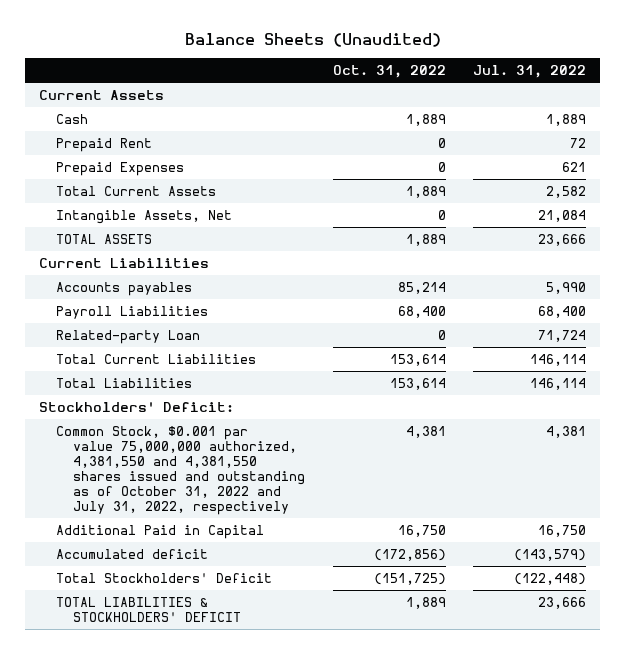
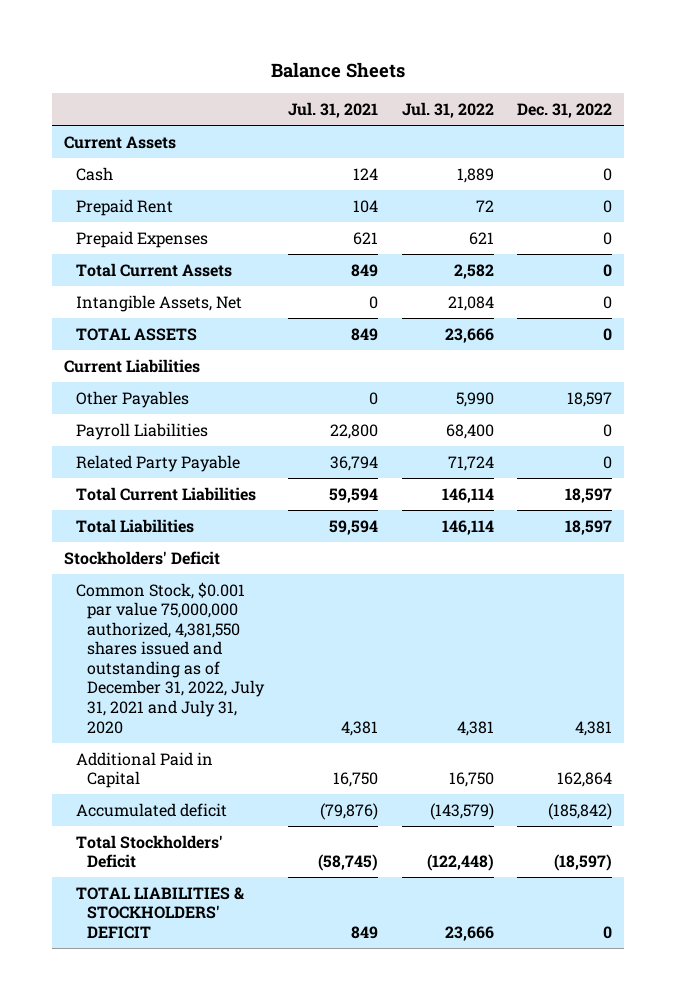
[184,33,441,48] Balance Sheets (Unaudited) -> [271,62,406,79] Balance Sheets
[332,64,446,78] Oct. 31, 2022 -> none
none -> [288,102,379,119] Jul. 31, 2021
none -> [517,103,613,119] Dec. 31, 2022
[55,281,192,296] Accounts payables -> [75,390,189,408] Other Payables
[55,329,200,344] Related-party Loan -> [75,454,240,472] Related Party Payable
[39,401,235,412] Stockholders' Deficit: -> [64,550,221,565] Stockholders' Deficit
[55,425,305,516] Common Stock, $0.001 par value 75,000,000 authorized, 4,381,550 and 4,381,550 shares issued and outstanding as of October 31, 2022 and July 31, 2022, respectively -> [75,581,266,734] Common Stock, $0.001 par value 75,000,000 authorized, 4,381,550 shares issued and outstanding as of December 31, 2022, July 31, 2021 and July 31, 2020

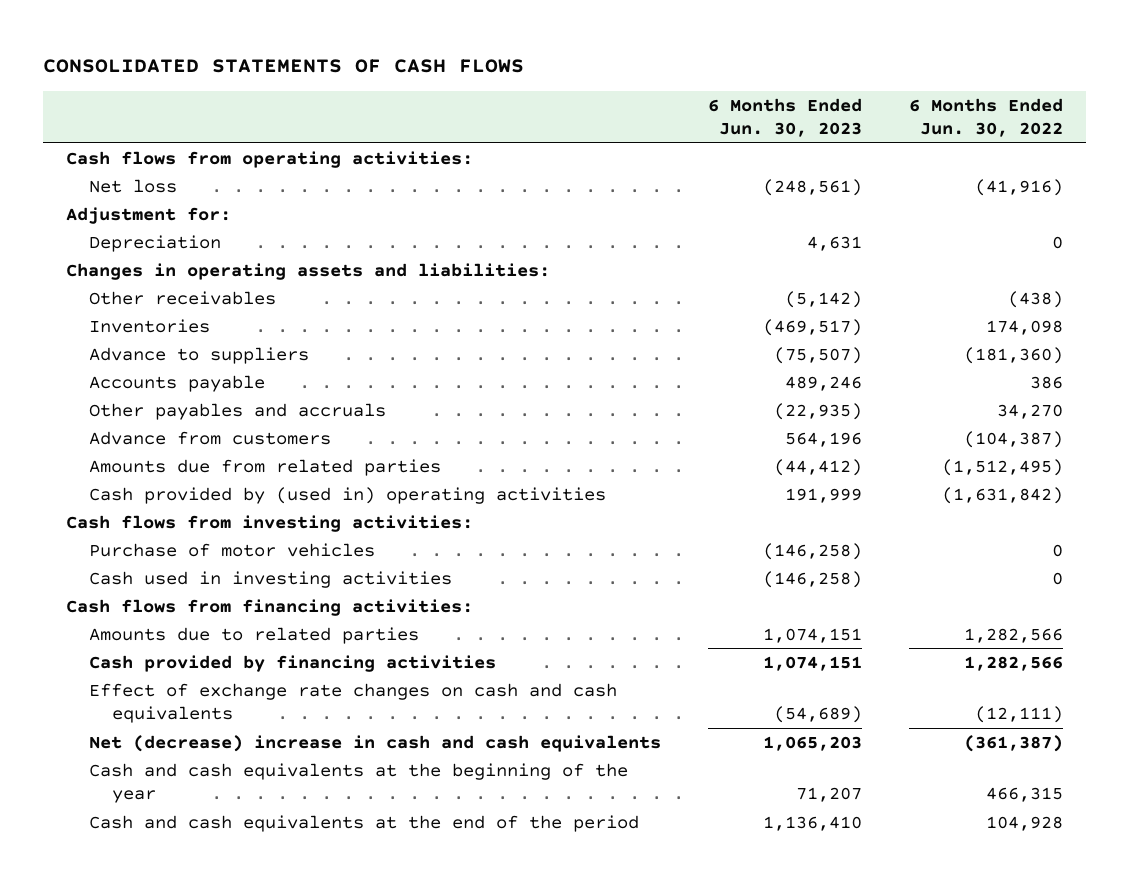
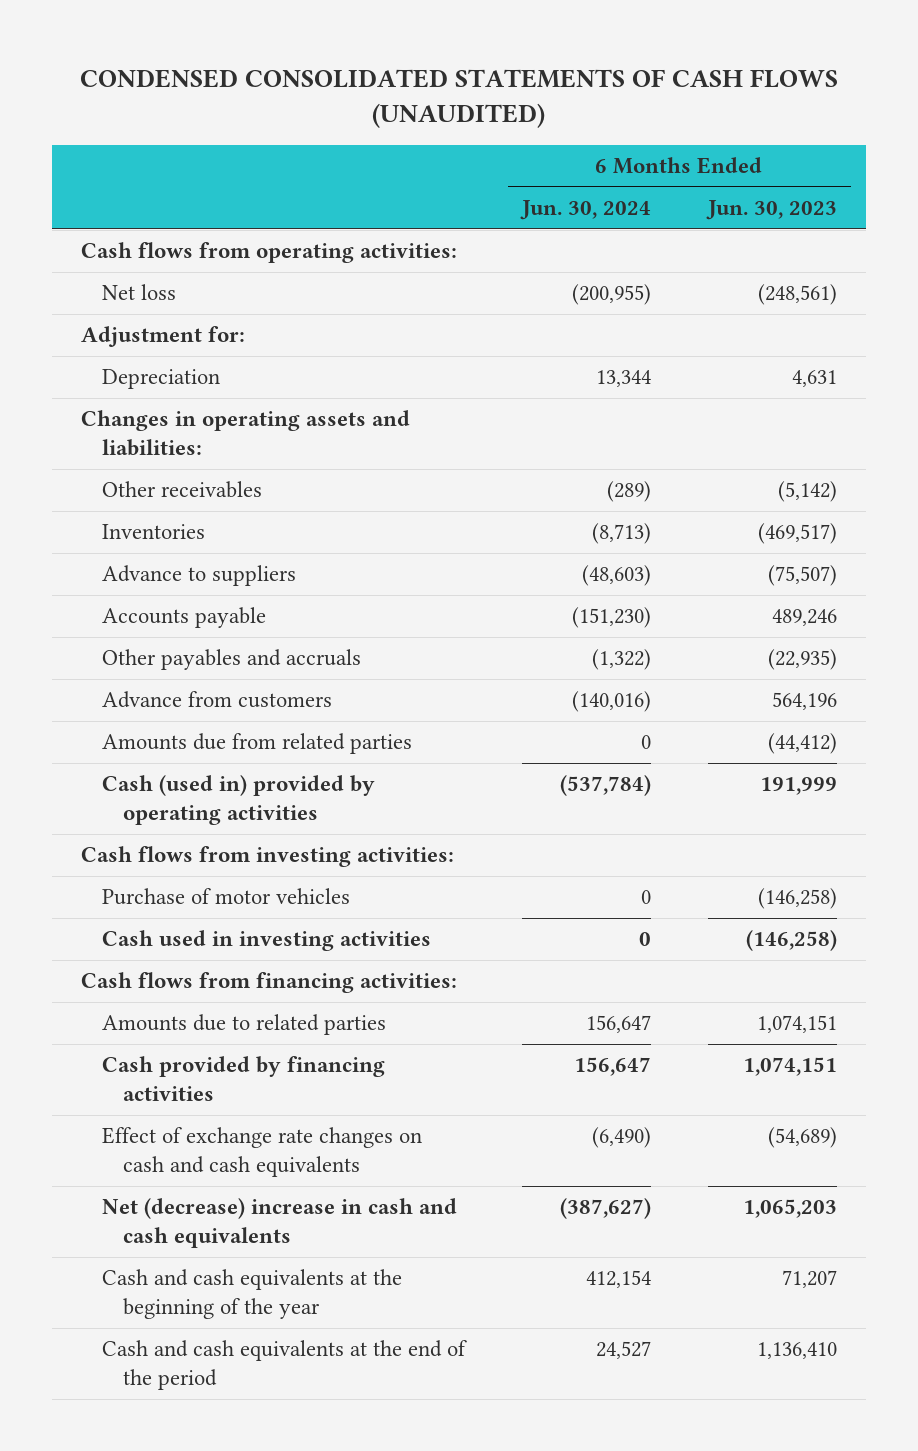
[42,58,524,73] CONSOLIDATED STATEMENTS OF CASH FLOWS -> [79,69,838,129] CONDENSED CONSOLIDATED STATEMENTS OF CASH FLOWS (UNAUDITED)
[908,97,1063,138] 6 Months Ended Jun. 30, 2022 -> none
none -> [519,200,651,221] Jun. 30, 2024
[88,486,606,504] Cash provided by (used in) operating activities -> [101,775,375,825] Cash (used in) provided by operating activities

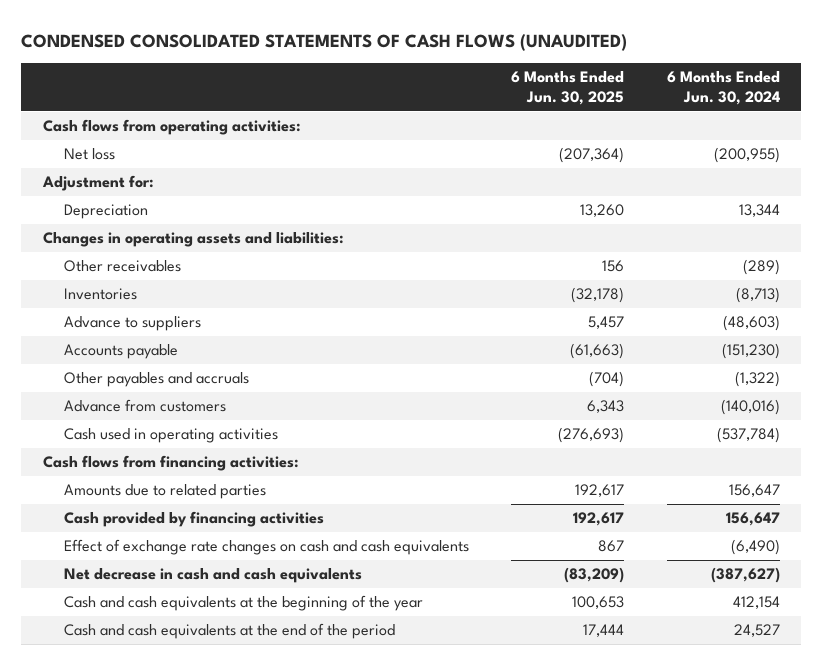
[706,200,838,221] Jun. 30, 2023 -> none
none -> [511,71,625,106] 6 Months Ended Jun. 30, 2025
[101,733,412,755] Amounts due from related parties -> none
[80,846,454,868] Cash flows from investing activities: -> none
[101,888,350,906] Purchase of motor vehicles -> none
[101,930,431,952] Cash used in investing activities -> none
[101,775,375,825] Cash (used in) provided by operating activities -> [63,428,278,444] Cash used in operating activities
[101,1198,457,1248] Net (decrease) increase in cash and cash equivalents -> [63,568,362,584] Net decrease in cash and cash equivalents

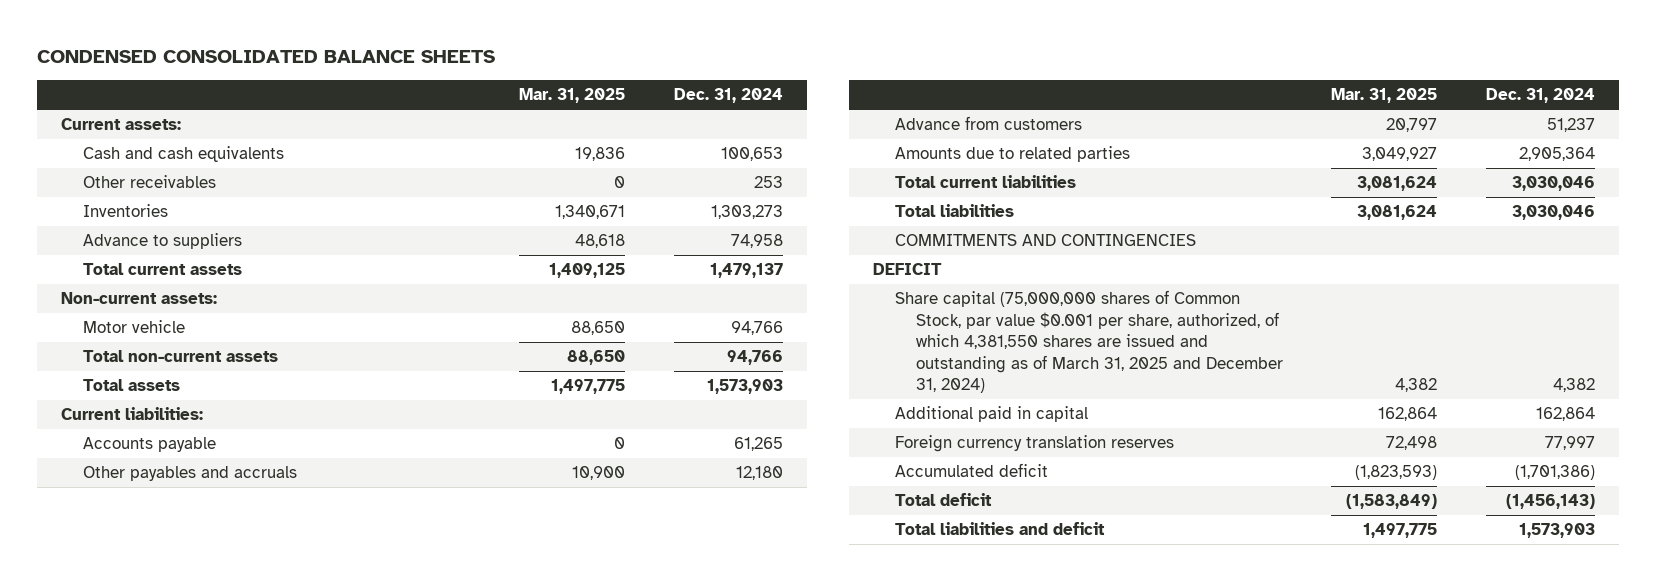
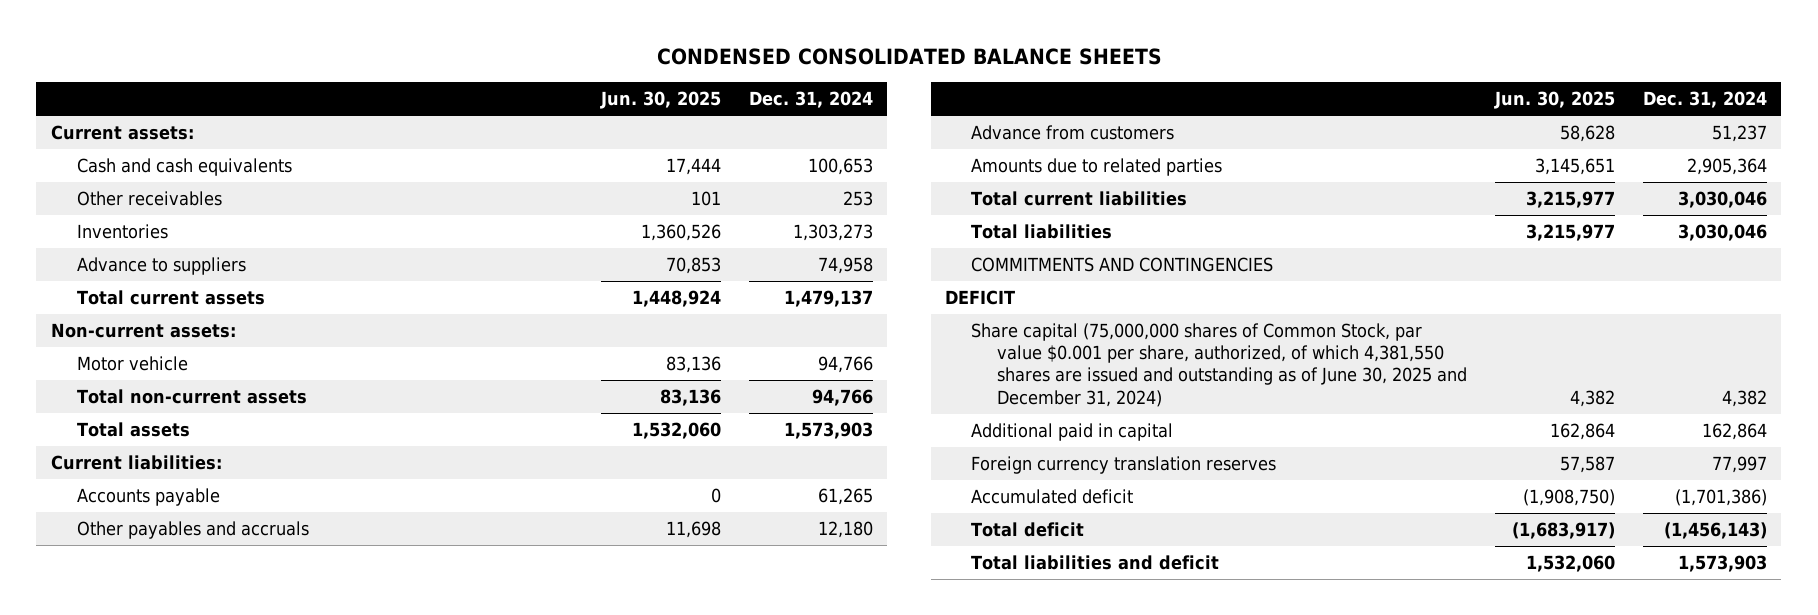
[519,88,626,104] Mar. 31, 2025 -> none
none -> [599,90,721,109] Jun. 30, 2025
[894,290,1283,394] Share capital (75,000,000 shares of Common Stock, par value $0.001 per share, authorized, of which 4,381,550 shares are issued and outstanding as of March 31, 2025 and December 31, 2024) -> [970,323,1467,407] Share capital (75,000,000 shares of Common Stock, par value $0.001 per share, authorized, of which 4,381,550 shares are issued and outstanding as of June 30, 2025 and December 31, 2024)

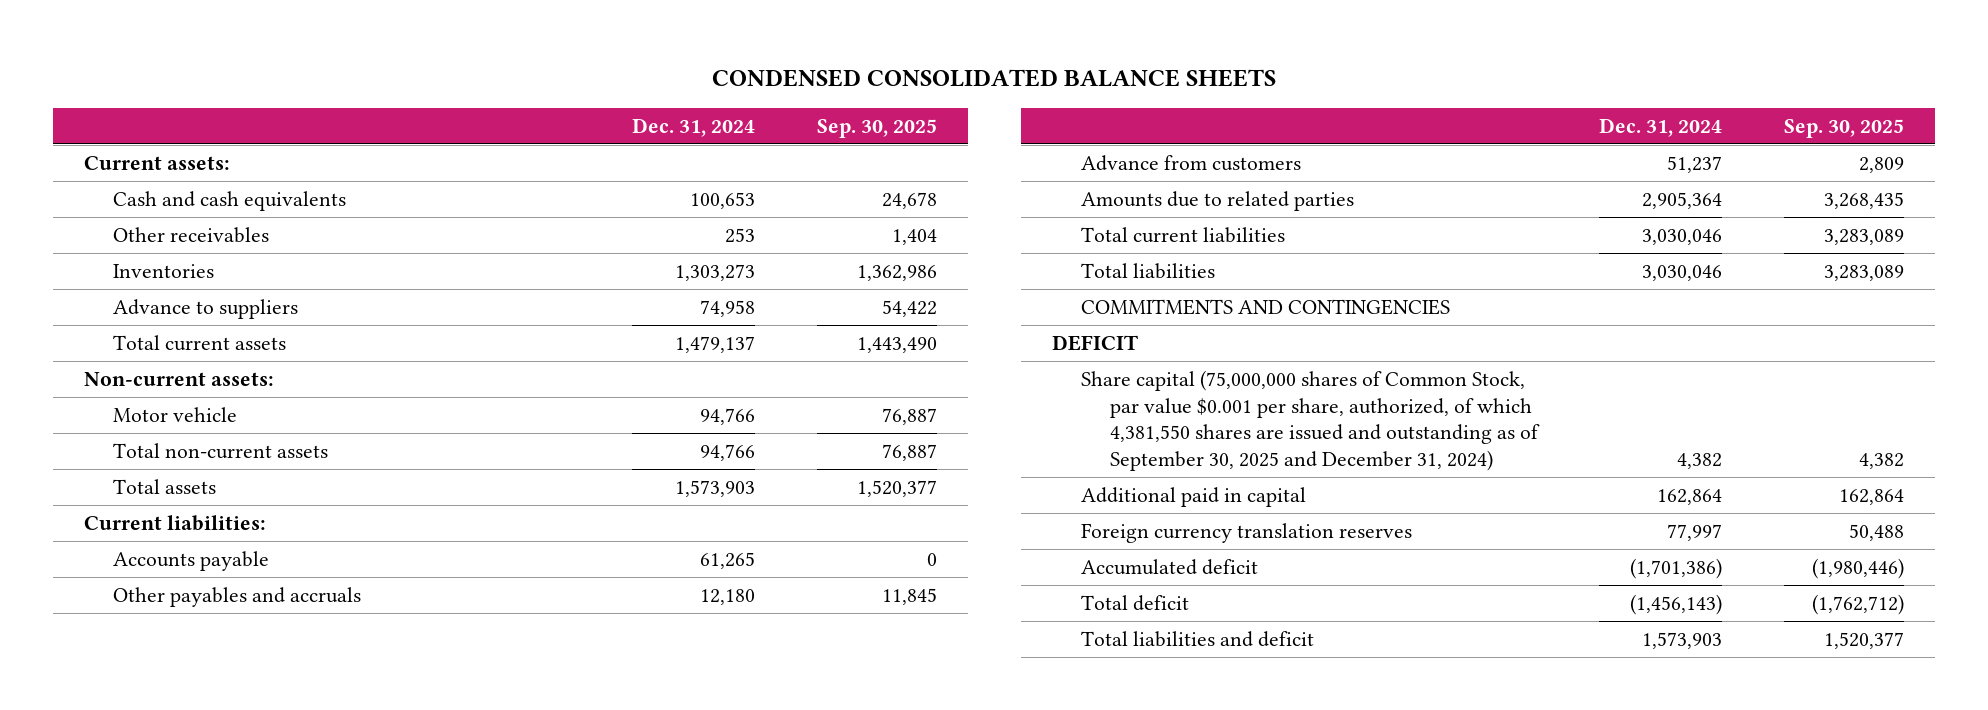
[599,90,721,109] Jun. 30, 2025 -> none
none -> [816,118,937,138] Sep. 30, 2025
[970,323,1467,407] Share capital (75,000,000 shares of Common Stock, par value $0.001 per share, authorized, of which 4,381,550 shares are issued and outstanding as of June 30, 2025 and December 31, 2024) -> [1080,370,1540,471] Share capital (75,000,000 shares of Common Stock, par value $0.001 per share, authorized, of which 4,381,550 shares are issued and outstanding as of September 30, 2025 and December 31, 2024)

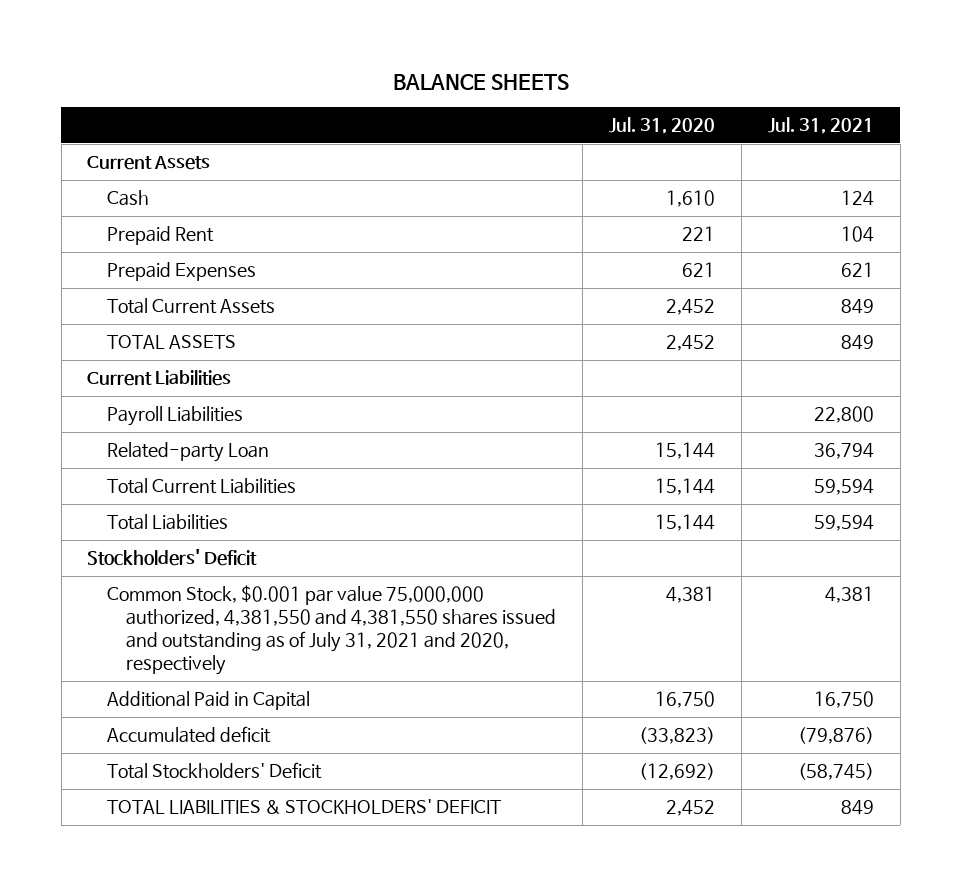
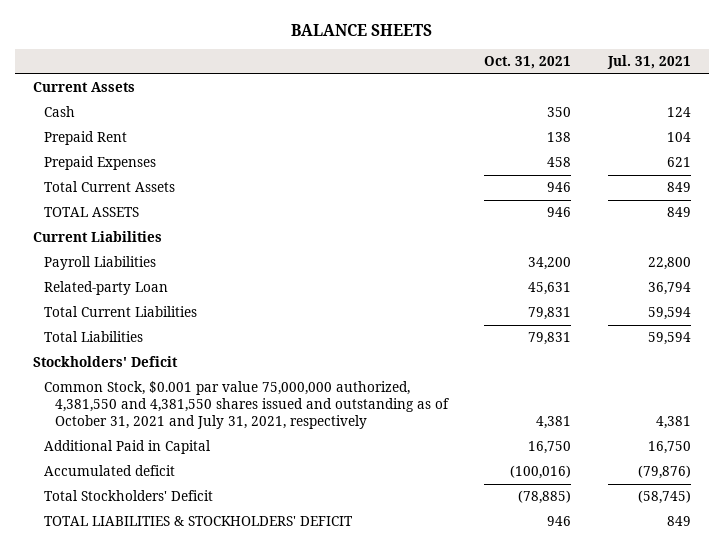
[608,117,715,135] Jul. 31, 2020 -> none
none -> [484,56,572,70] Oct. 31, 2021
[106,585,557,676] Common Stock, $0.001 par value 75,000,000 authorized, 4,381,550 and 4,381,550 shares issued and outstanding as of July 31, 2021 and 2020, respectively -> [43,381,449,430] Common Stock, $0.001 par value 75,000,000 authorized, 4,381,550 and 4,381,550 shares issued and outstanding as of October 31, 2021 and July 31, 2021, respectively

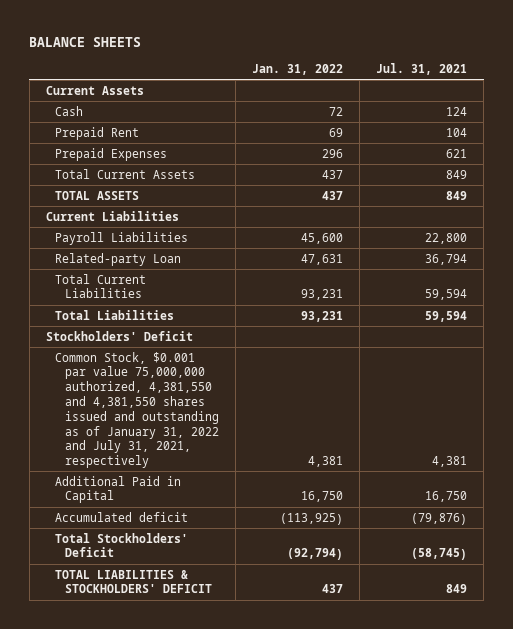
[484,56,572,70] Oct. 31, 2021 -> none
none -> [251,64,343,76] Jan. 31, 2022
[43,381,449,430] Common Stock, $0.001 par value 75,000,000 authorized, 4,381,550 and 4,381,550 shares issued and outstanding as of October 31, 2021 and July 31, 2021, respectively -> [55,351,219,469] Common Stock, $0.001 par value 75,000,000 authorized, 4,381,550 and 4,381,550 shares issued and outstanding as of January 31, 2022 and July 31, 2021, respectively

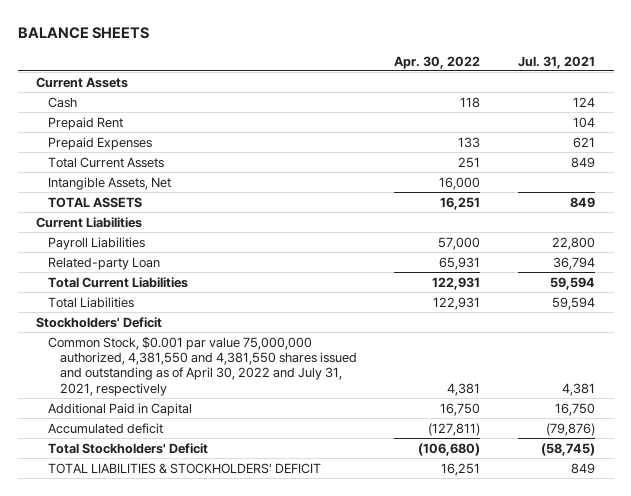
[251,64,343,76] Jan. 31, 2022 -> none
none -> [394,55,481,69] Apr. 30, 2022
none -> [48,176,172,190] Intangible Assets, Net
[55,351,219,469] Common Stock, $0.001 par value 75,000,000 authorized, 4,381,550 and 4,381,550 shares issued and outstanding as of January 31, 2022 and July 31, 2021, respectively -> [48,335,357,396] Common Stock, $0.001 par value 75,000,000 authorized, 4,381,550 and 4,381,550 shares issued and outstanding as of April 30, 2022 and July 31, 2021, respectively

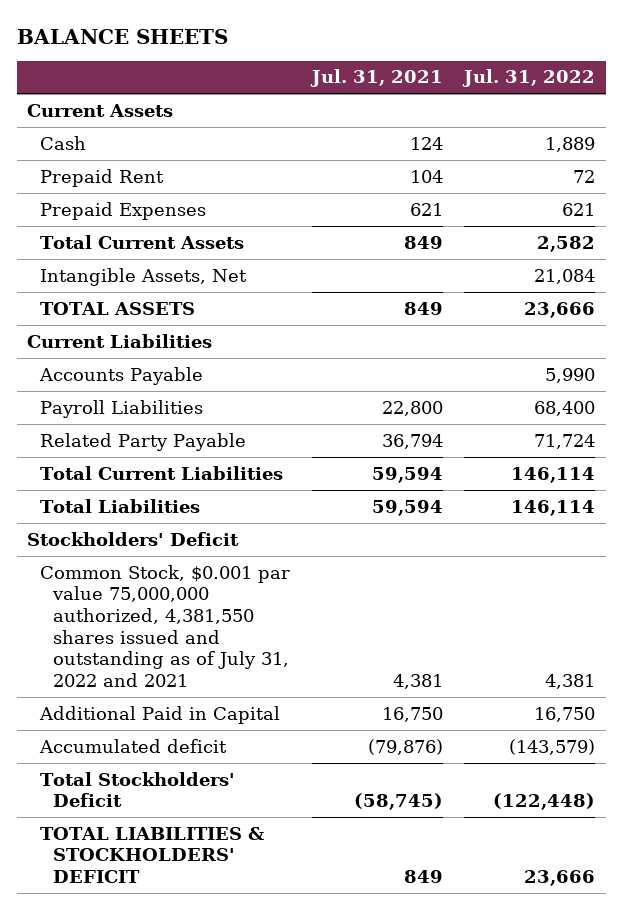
[394,55,481,69] Apr. 30, 2022 -> none
none -> [462,69,596,88] Jul. 31, 2022
none -> [39,366,204,385] Accounts Payable
[48,256,161,270] Related-party Loan -> [40,432,247,451] Related Party Payable
[48,335,357,396] Common Stock, $0.001 par value 75,000,000 authorized, 4,381,550 and 4,381,550 shares issued and outstanding as of April 30, 2022 and July 31, 2021, respectively -> [40,564,291,688] Common Stock, $0.001 par value 75,000,000 authorized, 4,381,550 shares issued and outstanding as of July 31, 2022 and 2021

